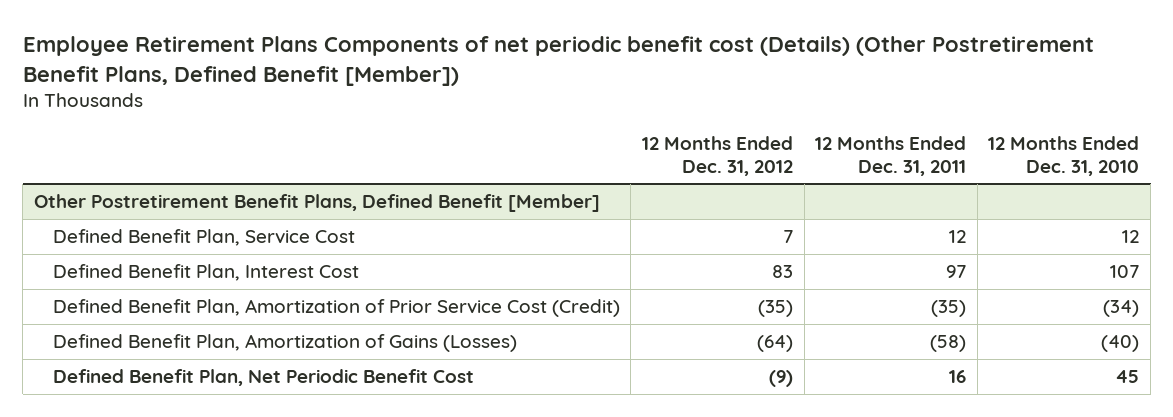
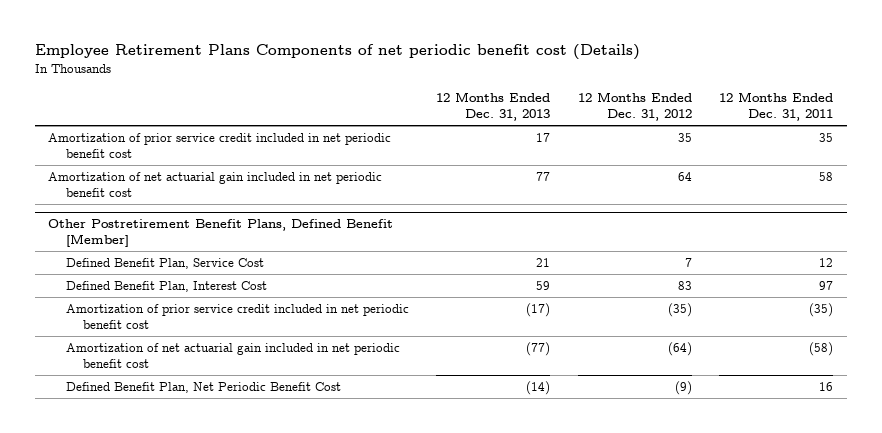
[22,36,1094,86] Employee Retirement Plans Components of net periodic benefit cost (Details) (Other Postretirement Benefit Plans, Defined Benefit [Member]) -> [34,44,640,61] Employee Retirement Plans Components of net periodic benefit cost (Details)
[988,136,1140,176] 12 Months Ended Dec. 31, 2010 -> none
none -> [436,91,551,122] 12 Months Ended Dec. 31, 2013
none -> [48,132,392,159] Amortization of prior service credit included in net periodic benefit cost
none -> [48,171,383,198] Amortization of net actuarial gain included in net periodic benefit cost
[52,299,620,318] Defined Benefit Plan, Amortization of Prior Service Cost (Credit) -> [65,303,409,330] Amortization of prior service credit included in net periodic benefit cost
[52,334,517,353] Defined Benefit Plan, Amortization of Gains (Losses) -> [65,342,400,369] Amortization of net actuarial gain included in net periodic benefit cost

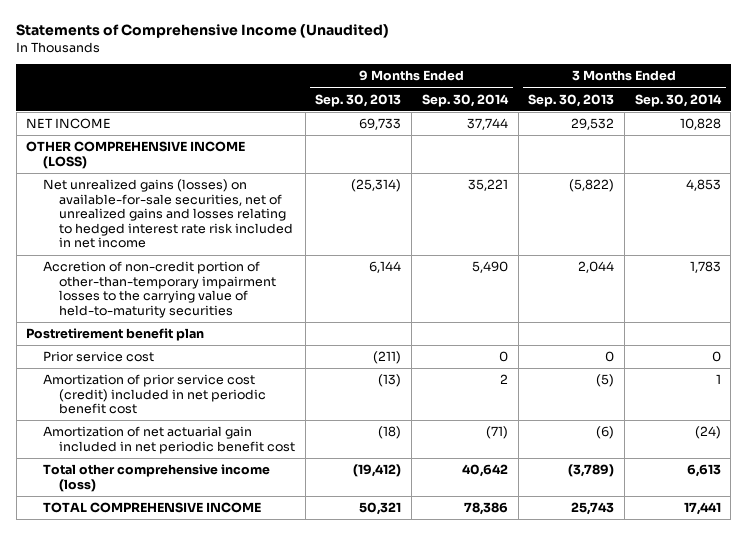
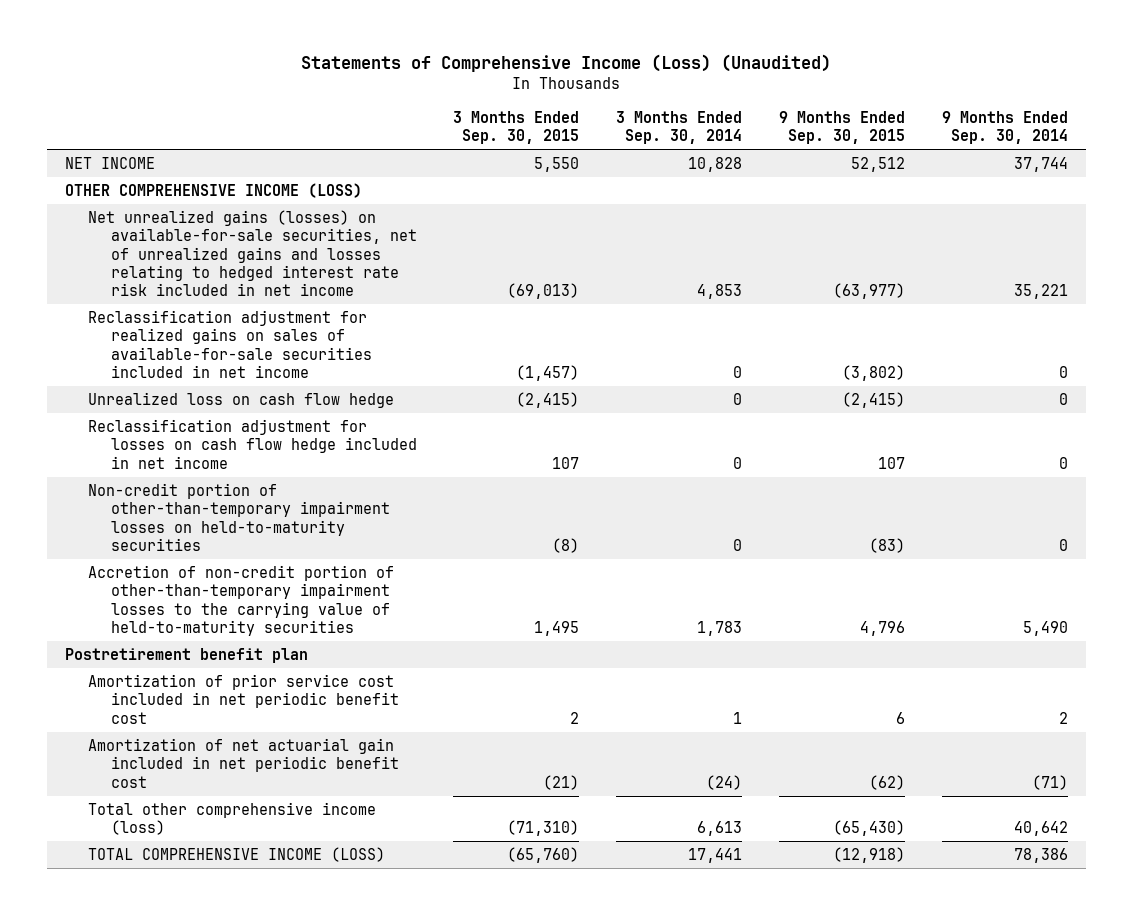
[16,24,390,39] Statements of Comprehensive Income (Unaudited) -> [301,54,832,73] Statements of Comprehensive Income (Loss) (Unaudited)
[315,93,402,107] Sep. 30, 2013 -> none
[528,93,615,107] Sep. 30, 2013 -> none
none -> [453,110,580,145] 3 Months Ended Sep. 30, 2015
none -> [778,110,905,145] 9 Months Ended Sep. 30, 2015
none -> [87,309,372,378] Reclassification adjustment for realized gains on sales of available-for-sale securities included in net income
none -> [87,391,394,408] Unrealized loss on cash flow hedge
none -> [87,418,417,469] Reclassification adjustment for losses on cash flow hedge included in net income
none -> [87,482,390,551] Non-credit portion of other-than-temporary impairment losses on held-to-maturity securities
[42,351,154,363] Prior service cost -> none
[42,374,266,415] Amortization of prior service cost (credit) included in net periodic benefit cost -> [87,673,399,724] Amortization of prior service cost included in net periodic benefit cost
[42,502,261,514] TOTAL COMPREHENSIVE INCOME -> [87,846,385,862] TOTAL COMPREHENSIVE INCOME (LOSS)

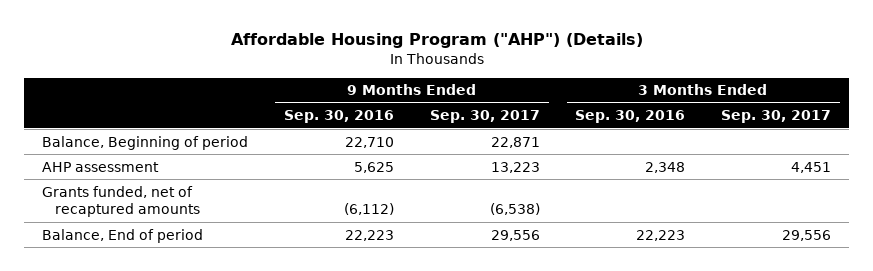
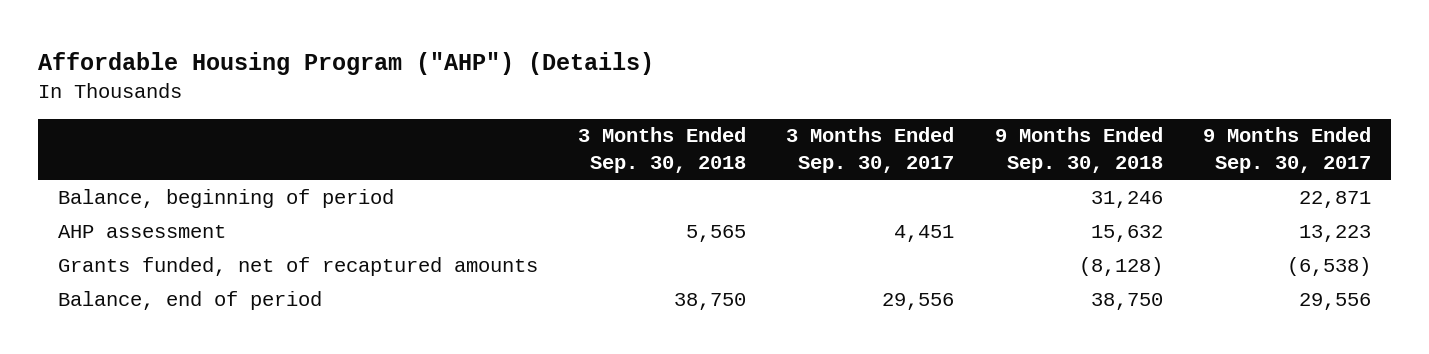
[283,110,394,124] Sep. 30, 2016 -> none
[575,110,686,124] Sep. 30, 2016 -> none
none -> [578,127,747,174] 3 Months Ended Sep. 30, 2018
none -> [994,127,1163,174] 9 Months Ended Sep. 30, 2018
[41,135,248,150] Balance, Beginning of period -> [58,188,395,208] Balance, beginning of period
[41,228,203,243] Balance, End of period -> [58,290,323,310] Balance, end of period

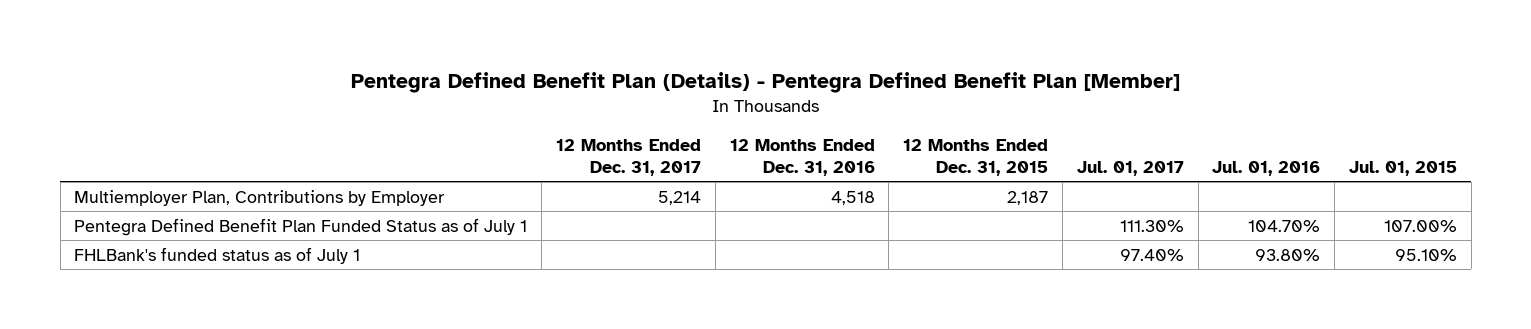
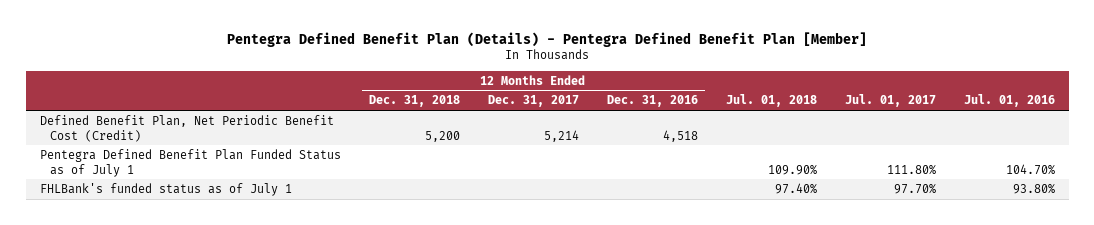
[903,138,1049,176] 12 Months Ended Dec. 31, 2015 -> none
[1348,160,1457,176] Jul. 01, 2015 -> none
none -> [368,95,460,108] Dec. 31, 2018
none -> [725,94,817,108] Jul. 01, 2018
[74,189,446,206] Multiemployer Plan, Contributions by Employer -> [39,114,334,142] Defined Benefit Plan, Net Periodic Benefit Cost (Credit)
[1119,219,1184,232] 111.30% -> [886,164,936,175] 111.80%
[1119,248,1184,261] 97.40% -> [893,183,936,194] 97.70%

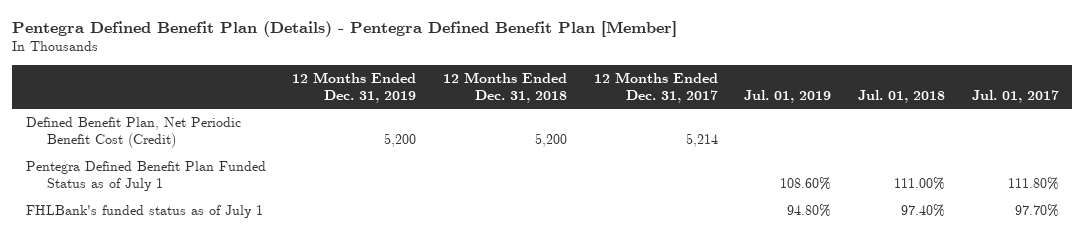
[606,95,698,108] Dec. 31, 2016 -> none
[963,94,1055,108] Jul. 01, 2016 -> none
none -> [292,71,417,103] 12 Months Ended Dec. 31, 2019
none -> [744,89,832,103] Jul. 01, 2019
[767,164,817,175] 109.90% -> [893,177,945,191] 111.00%

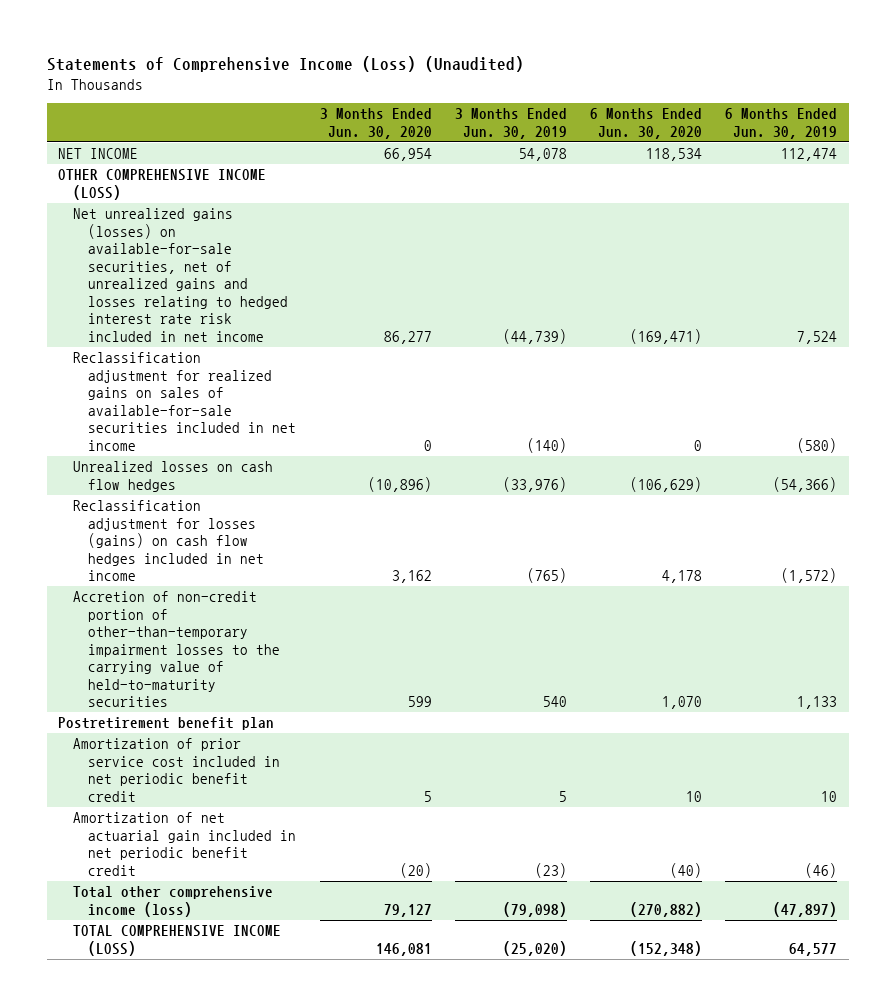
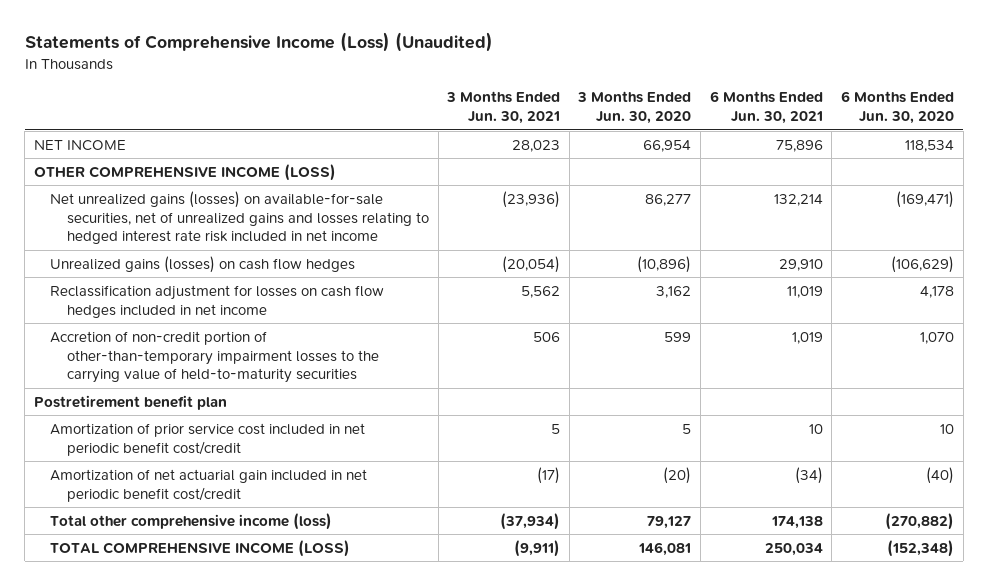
[454,108,567,139] 3 Months Ended Jun. 30, 2019 -> none
[725,108,838,139] 6 Months Ended Jun. 30, 2019 -> none
none -> [446,91,561,125] 3 Months Ended Jun. 30, 2021
none -> [709,91,823,125] 6 Months Ended Jun. 30, 2021
[73,352,297,451] Reclassification adjustment for realized gains on sales of available-for-sale securities included in net income -> none
[73,461,274,492] Unrealized losses on cash flow hedges -> [50,255,356,273] Unrealized gains (losses) on cash flow hedges
[73,500,265,582] Reclassification adjustment for losses (gains) on cash flow hedges included in net income -> [50,284,385,318] Reclassification adjustment for losses on cash flow hedges included in net income
[73,738,281,802] Amortization of prior service cost included in net periodic benefit credit -> [50,422,366,456] Amortization of prior service cost included in net periodic benefit cost/credit
[73,812,297,876] Amortization of net actuarial gain included in net periodic benefit credit -> [50,468,368,502] Amortization of net actuarial gain included in net periodic benefit cost/credit

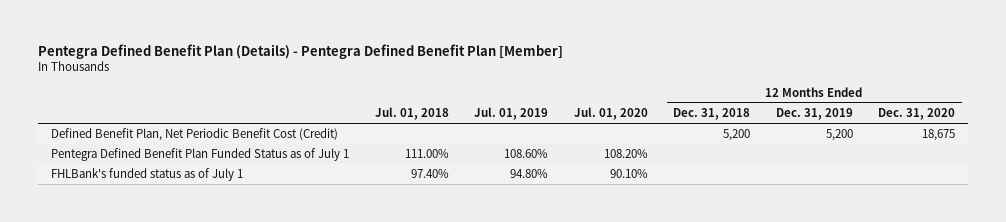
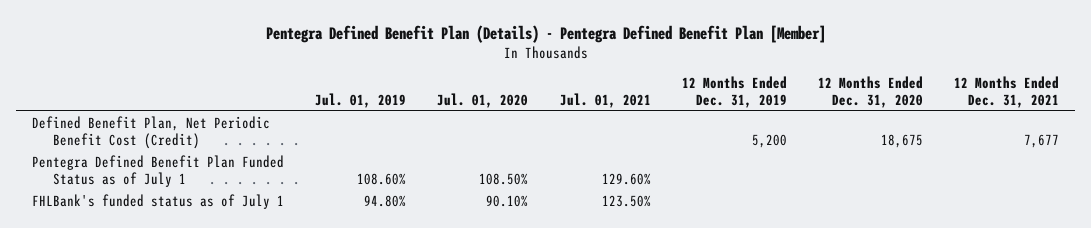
[374,107,449,121] Jul. 01, 2018 -> none
[673,108,751,121] Dec. 31, 2018 -> none
none -> [559,92,651,108] Jul. 01, 2021
none -> [954,76,1060,108] 12 Months Ended Dec. 31, 2021
[603,149,648,159] 108.20% -> [479,172,529,185] 108.50%

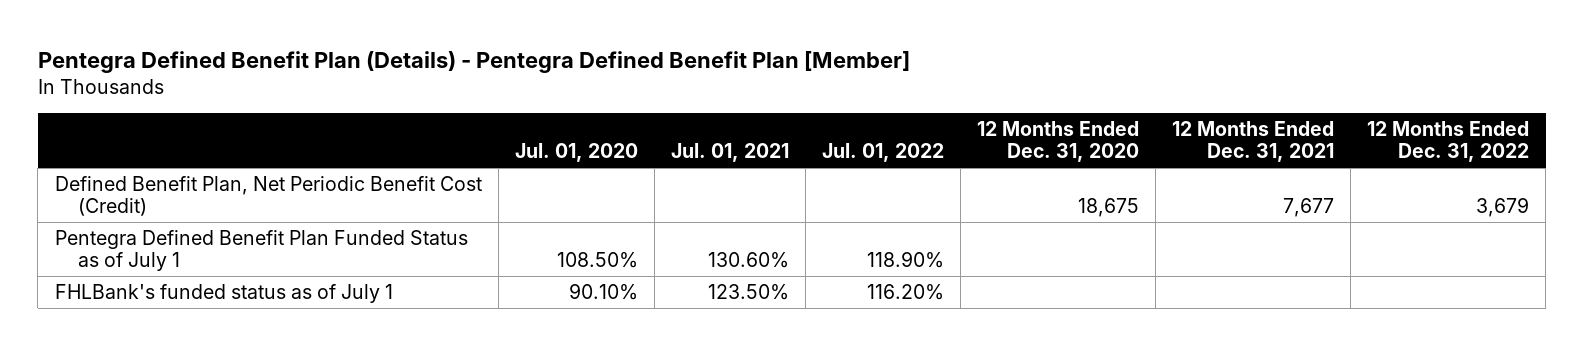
[315,92,407,108] Jul. 01, 2019 -> none
[681,76,787,108] 12 Months Ended Dec. 31, 2019 -> none
none -> [821,143,944,163] Jul. 01, 2022
none -> [1367,120,1530,163] 12 Months Ended Dec. 31, 2022
[601,172,651,185] 129.60% -> [707,252,789,269] 130.60%

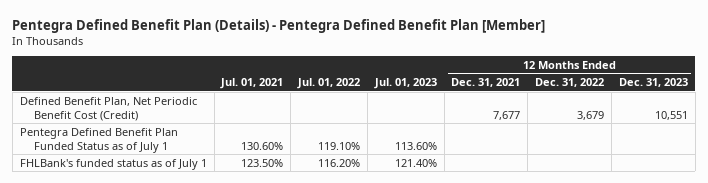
[514,143,638,163] Jul. 01, 2020 -> none
[977,120,1140,163] 12 Months Ended Dec. 31, 2020 -> none
none -> [373,78,437,90] Jul. 01, 2023
none -> [618,78,688,88] Dec. 31, 2023
[866,251,944,269] 118.90% -> [318,141,361,150] 119.10%

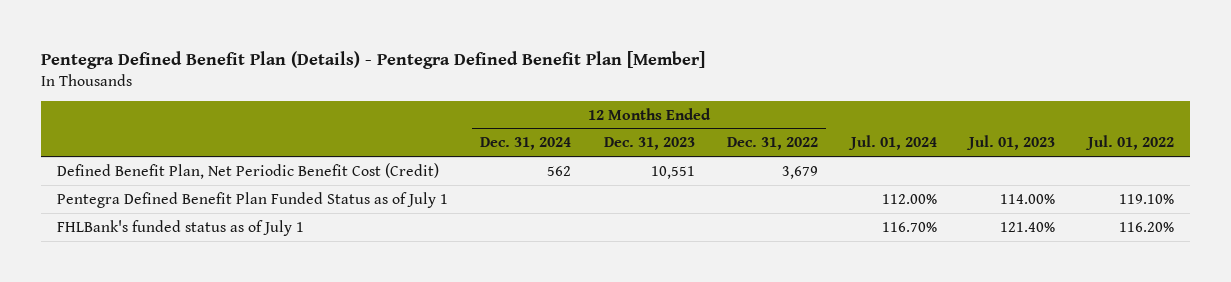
[220,78,284,90] Jul. 01, 2021 -> none
[451,78,521,88] Dec. 31, 2021 -> none
none -> [480,137,572,151] Dec. 31, 2024
none -> [847,135,937,151] Jul. 01, 2024
[394,141,437,150] 113.60% -> [1000,193,1056,204] 114.00%

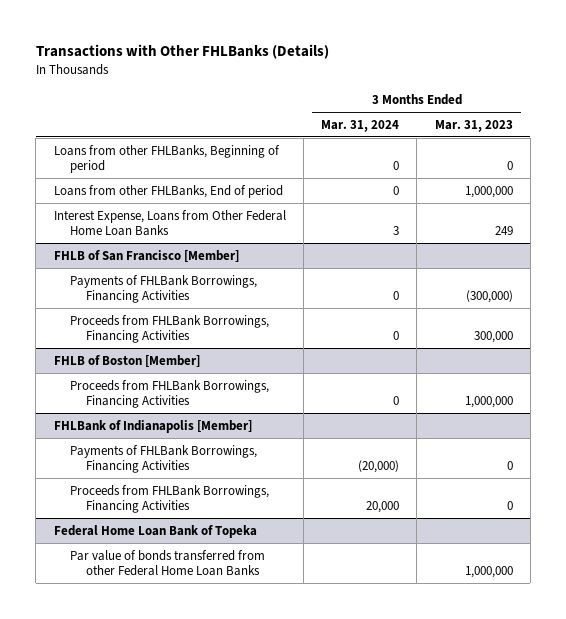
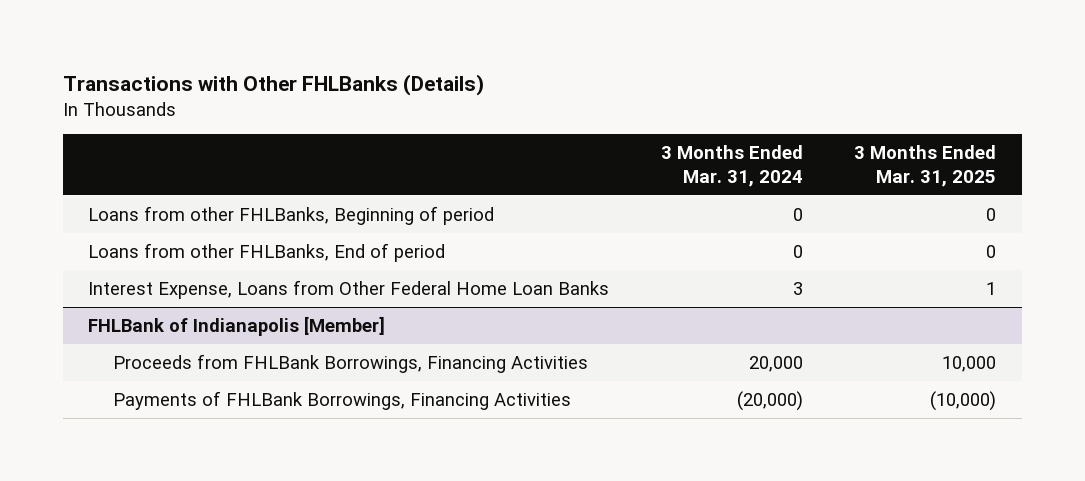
[434,119,513,132] Mar. 31, 2023 -> none
none -> [854,145,997,187] 3 Months Ended Mar. 31, 2025
[53,249,239,262] FHLB of San Francisco [Member] -> none
[69,274,257,304] Payments of FHLBank Borrowings, Financing Activities -> none
[69,314,269,344] Proceeds from FHLBank Borrowings, Financing Activities -> none
[53,354,200,367] FHLB of Boston [Member] -> none
[69,379,269,409] Proceeds from FHLBank Borrowings, Financing Activities -> none
[53,524,257,538] Federal Home Loan Bank of Topeka -> none
[69,549,265,577] Par value of bonds transferred from other Federal Home Loan Banks -> none
[69,444,257,474] Payments of FHLBank Borrowings, Financing Activities -> [113,391,572,411] Payments of FHLBank Borrowings, Financing Activities

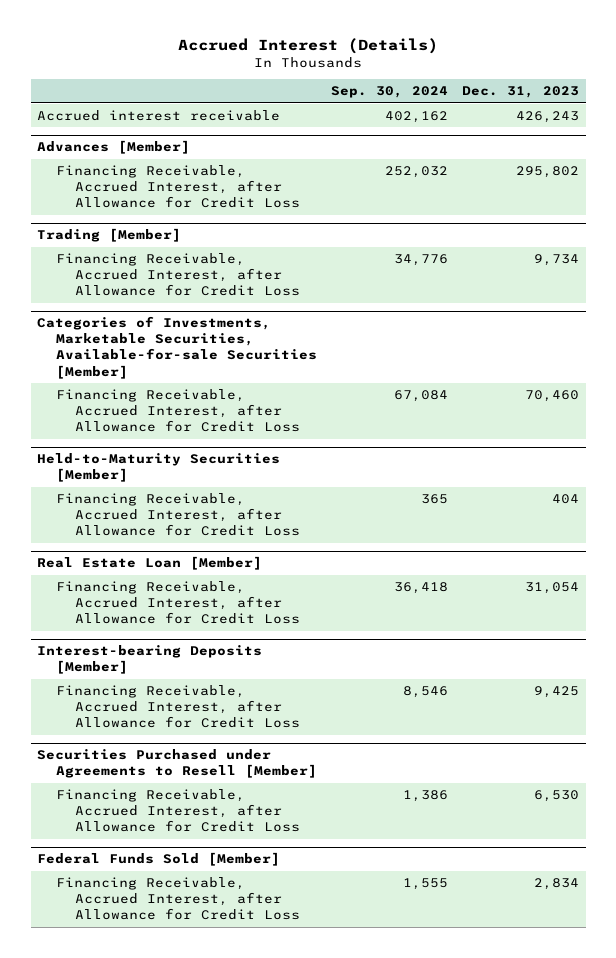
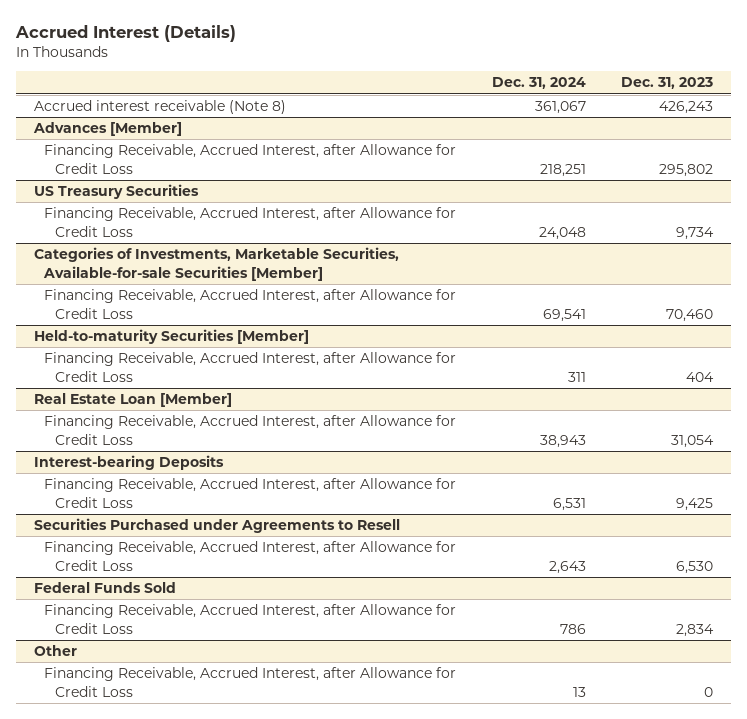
[331,86,449,99] Sep. 30, 2024 -> none
none -> [491,77,586,90] Dec. 31, 2024
[37,110,281,122] Accrued interest receivable -> [33,100,286,115] Accrued interest receivable (Note 8)
[37,228,182,243] Trading [Member] -> [33,184,199,200] US Treasury Securities
[37,453,281,483] Held-to-Maturity Securities [Member] -> [33,329,309,345] Held-to-maturity Securities [Member]
[37,645,263,675] Interest-bearing Deposits [Member] -> [33,455,224,471] Interest-bearing Deposits
[37,749,318,779] Securities Purchased under Agreements to Resell [Member] -> [33,518,400,534] Securities Purchased under Agreements to Resell
[37,852,281,867] Federal Funds Sold [Member] -> [33,582,176,594] Federal Funds Sold
none -> [33,645,77,657] Other
none -> [44,667,457,697] Financing Receivable, Accrued Interest, after Allowance for Credit Loss

